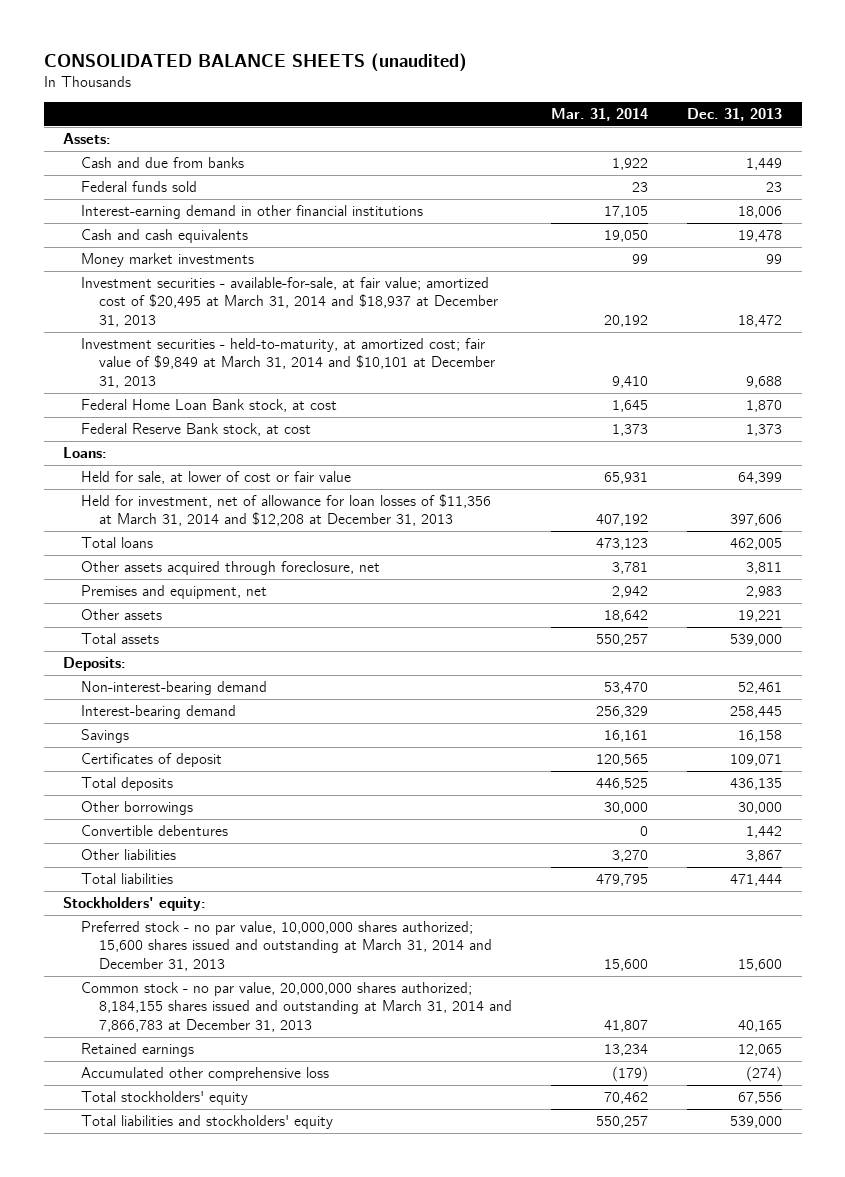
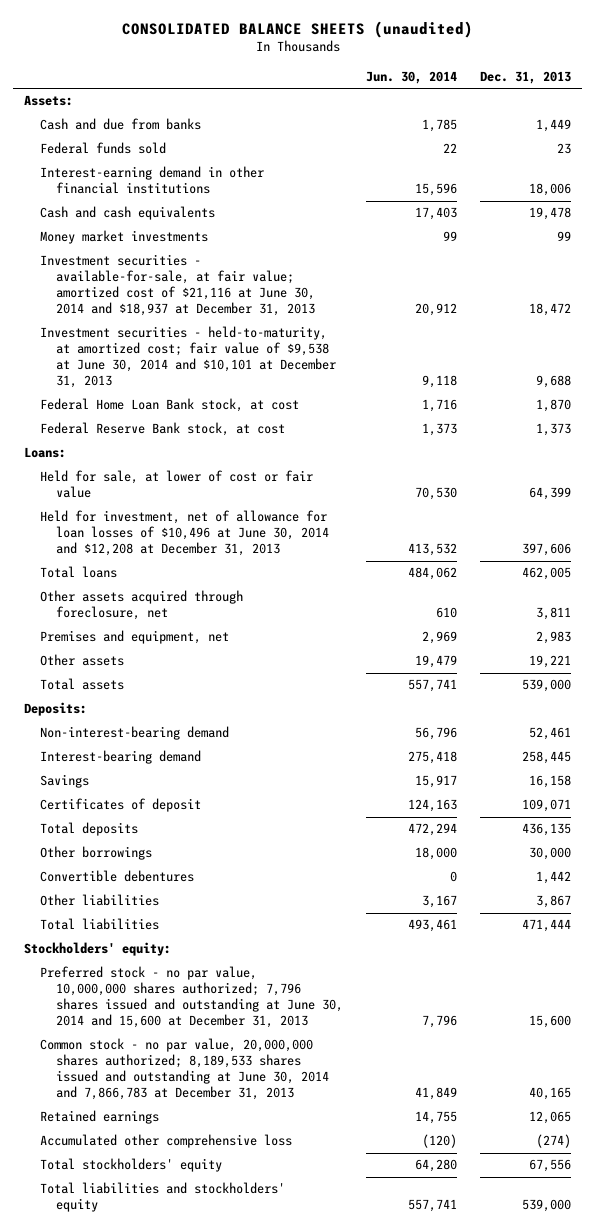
[551,108,649,122] Mar. 31, 2014 -> none
none -> [365,71,457,85] Jun. 30, 2014
[81,276,499,327] Investment securities - available-for-sale, at fair value; amortized cost of $20,495 at March 31, 2014 and $18,937 at December 31, 2013 -> [40,254,316,317] Investment securities - available-for-sale, at fair value; amortized cost of $21,116 at June 30, 2014 and $18,937 at December 31, 2013
[81,337,496,388] Investment securities - held-to-maturity, at amortized cost; fair value of $9,849 at March 31, 2014 and $10,101 at December 31, 2013 -> [40,326,337,389] Investment securities - held-to-maturity, at amortized cost; fair value of $9,538 at June 30, 2014 and $10,101 at December 31, 2013
[81,493,492,527] Held for investment, net of allowance for loan losses of $11,356 at March 31, 2014 and $12,208 at December 31, 2013 -> [40,510,330,557] Held for investment, net of allowance for loan losses of $10,496 at June 30, 2014 and $12,208 at December 31, 2013
[81,920,493,971] Preferred stock - no par value, 10,000,000 shares authorized; 15,600 shares issued and outstanding at March 31, 2014 and December 31, 2013 -> [40,966,344,1029] Preferred stock - no par value, 10,000,000 shares authorized; 7,796 shares issued and outstanding at June 30, 2014 and 15,600 at December 31, 2013
[81,981,513,1032] Common stock - no par value, 20,000,000 shares authorized; 8,184,155 shares issued and outstanding at March 31, 2014 and 7,866,783 at December 31, 2013 -> [40,1038,330,1101] Common stock - no par value, 20,000,000 shares authorized; 8,189,533 shares issued and outstanding at June 30, 2014 and 7,866,783 at December 31, 2013

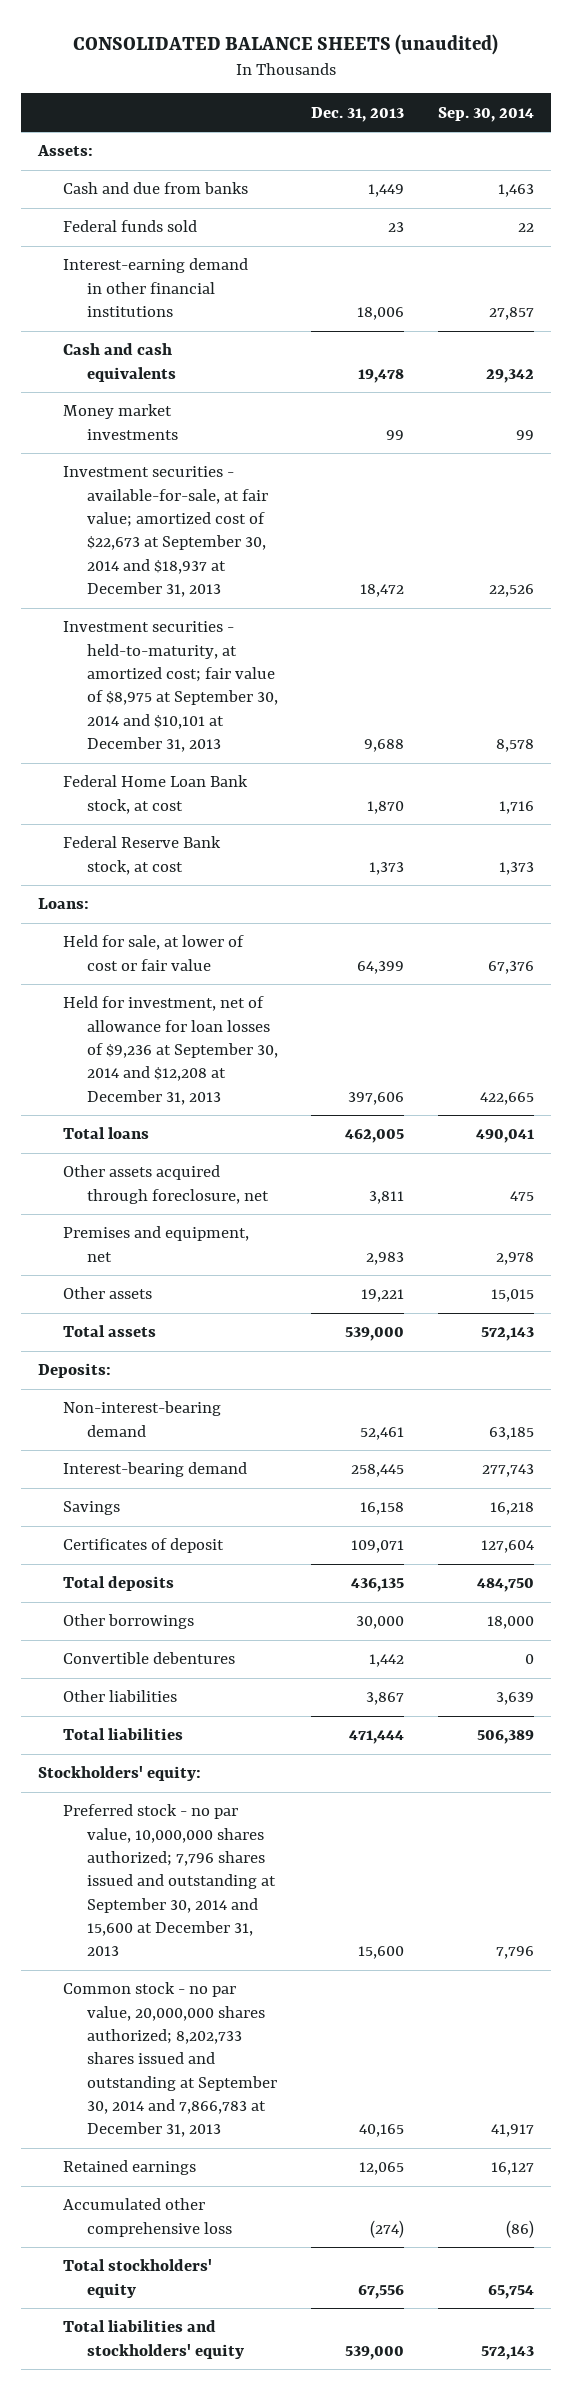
[365,71,457,85] Jun. 30, 2014 -> none
none -> [437,106,534,122] Sep. 30, 2014
[40,254,316,317] Investment securities - available-for-sale, at fair value; amortized cost of $21,116 at June 30, 2014 and $18,937 at December 31, 2013 -> [62,466,269,598] Investment securities - available-for-sale, at fair value; amortized cost of $22,673 at September 30, 2014 and $18,937 at December 31, 2013
[40,326,337,389] Investment securities - held-to-maturity, at amortized cost; fair value of $9,538 at June 30, 2014 and $10,101 at December 31, 2013 -> [62,621,279,753] Investment securities - held-to-maturity, at amortized cost; fair value of $8,975 at September 30, 2014 and $10,101 at December 31, 2013
[40,510,330,557] Held for investment, net of allowance for loan losses of $10,496 at June 30, 2014 and $12,208 at December 31, 2013 -> [62,996,279,1105] Held for investment, net of allowance for loan losses of $9,236 at September 30, 2014 and $12,208 at December 31, 2013
[40,966,344,1029] Preferred stock - no par value, 10,000,000 shares authorized; 7,796 shares issued and outstanding at June 30, 2014 and 15,600 at December 31, 2013 -> [62,1804,277,1957] Preferred stock - no par value, 10,000,000 shares authorized; 7,796 shares issued and outstanding at September 30, 2014 and 15,600 at December 31, 2013
[40,1038,330,1101] Common stock - no par value, 20,000,000 shares authorized; 8,189,533 shares issued and outstanding at June 30, 2014 and 7,866,783 at December 31, 2013 -> [62,1982,278,2138] Common stock - no par value, 20,000,000 shares authorized; 8,202,733 shares issued and outstanding at September 30, 2014 and 7,866,783 at December 31, 2013

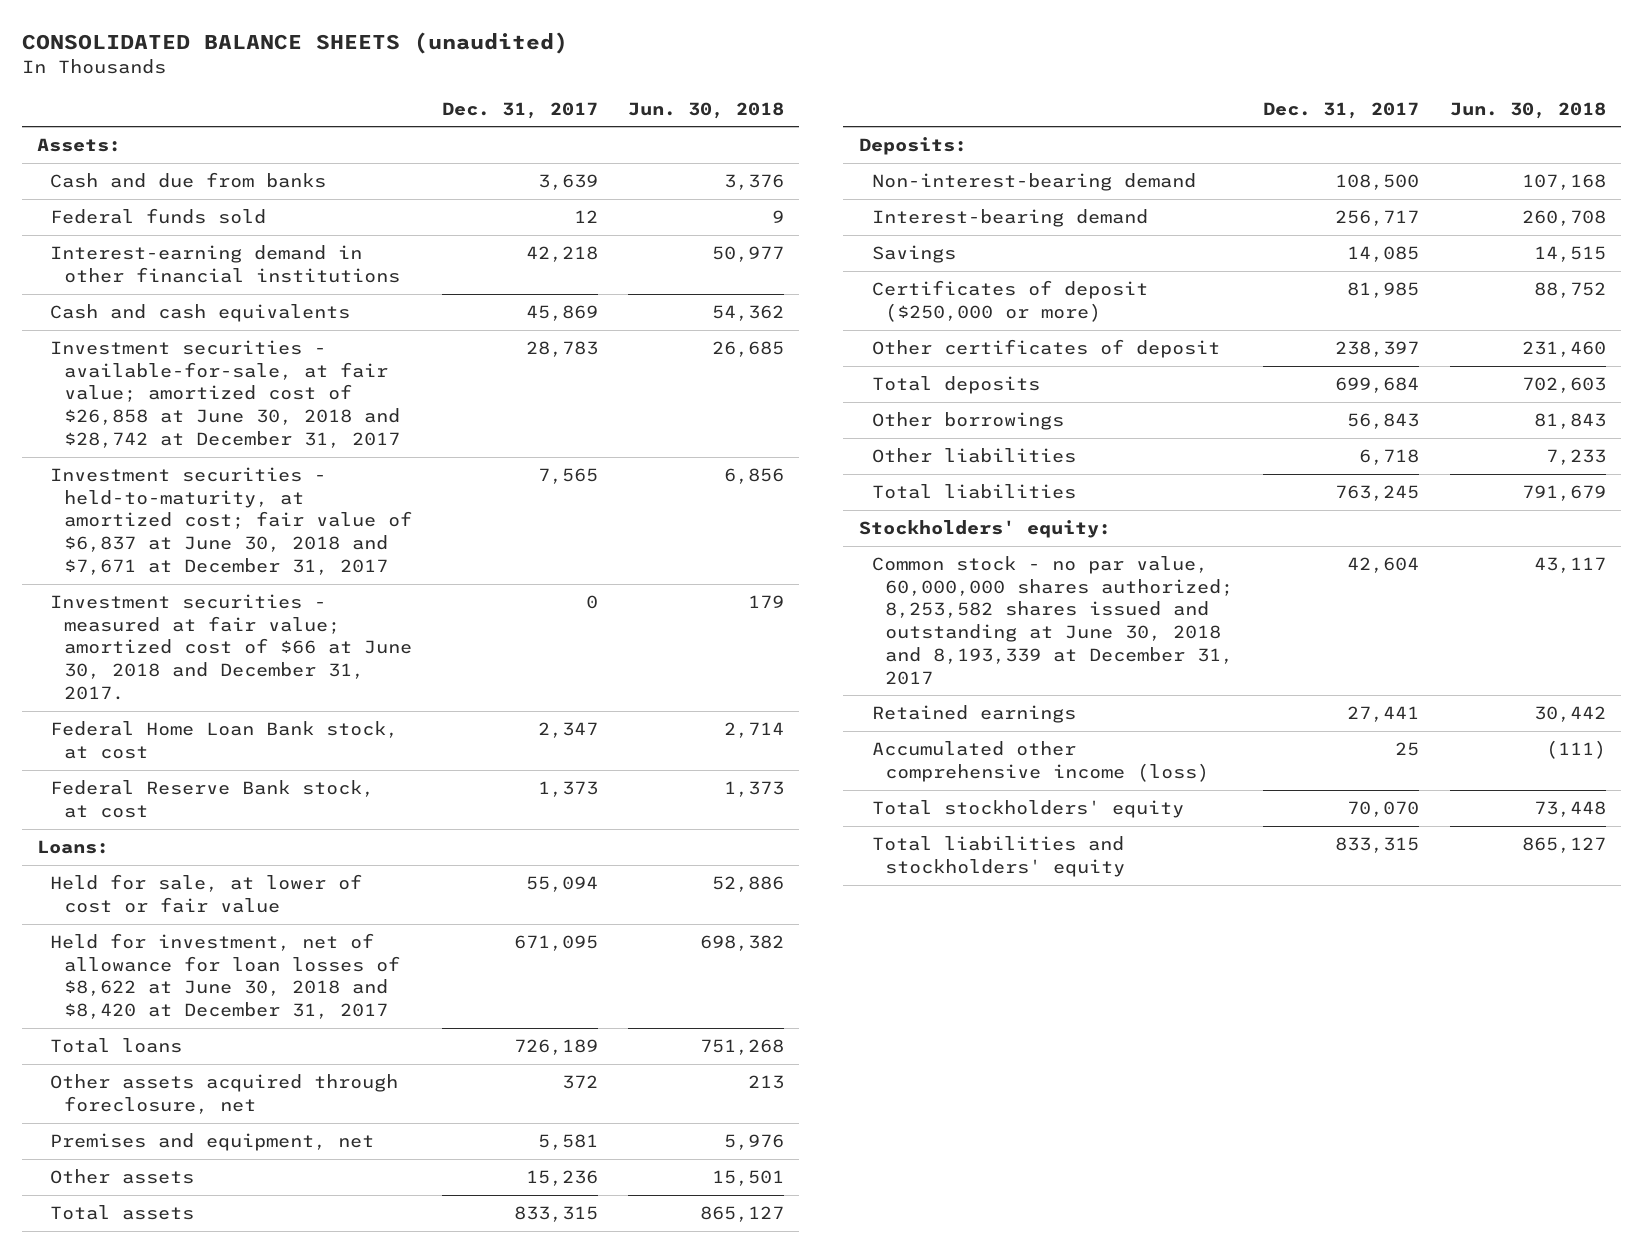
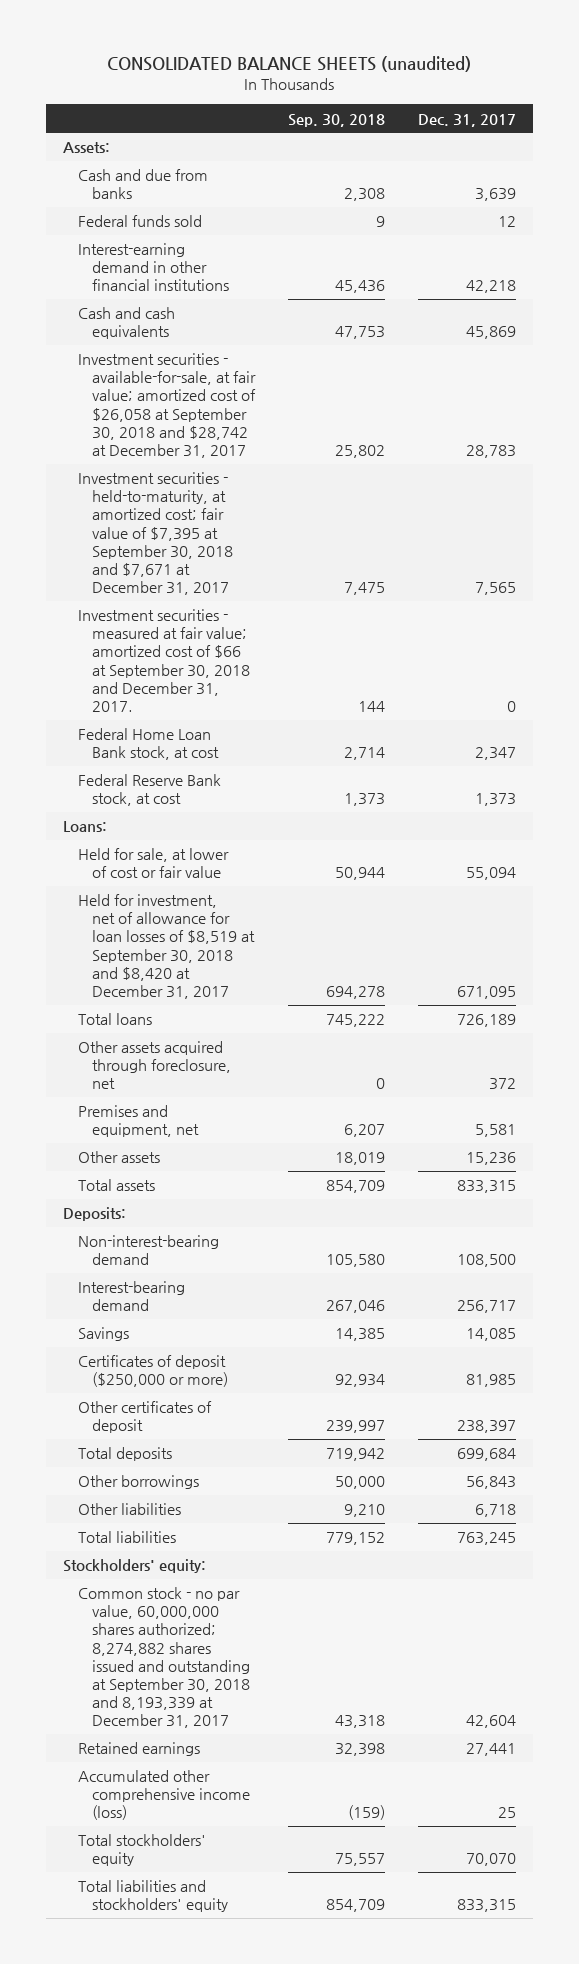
[628,101,785,119] Jun. 30, 2018 -> none
none -> [288,113,386,127] Sep. 30, 2018
[50,340,400,448] Investment securities - available-for-sale, at fair value; amortized cost of $26,858 at June 30, 2018 and $28,742 at December 31, 2017 -> [77,353,257,458] Investment securities - available-for-sale, at fair value; amortized cost of $26,058 at September 30, 2018 and $28,742 at December 31, 2017
[50,467,412,575] Investment securities - held-to-maturity, at amortized cost; fair value of $6,837 at June 30, 2018 and $7,671 at December 31, 2017 -> [77,472,234,595] Investment securities - held-to-maturity, at amortized cost; fair value of $7,395 at September 30, 2018 and $7,671 at December 31, 2017
[50,594,412,700] Investment securities - measured at fair value; amortized cost of $66 at June 30, 2018 and December 31, 2017. -> [77,609,251,712] Investment securities - measured at fair value; amortized cost of $66 at September 30, 2018 and December 31, 2017.
[50,933,400,1020] Held for investment, net of allowance for loan losses of $8,622 at June 30, 2018 and $8,420 at December 31, 2017 -> [77,894,256,999] Held for investment, net of allowance for loan losses of $8,519 at September 30, 2018 and $8,420 at December 31, 2017
[871,556,1234,685] Common stock - no par value, 60,000,000 shares authorized; 8,253,582 shares issued and outstanding at June 30, 2018 and 8,193,339 at December 31, 2017 -> [77,1587,251,1729] Common stock - no par value, 60,000,000 shares authorized; 8,274,882 shares issued and outstanding at September 30, 2018 and 8,193,339 at December 31, 2017

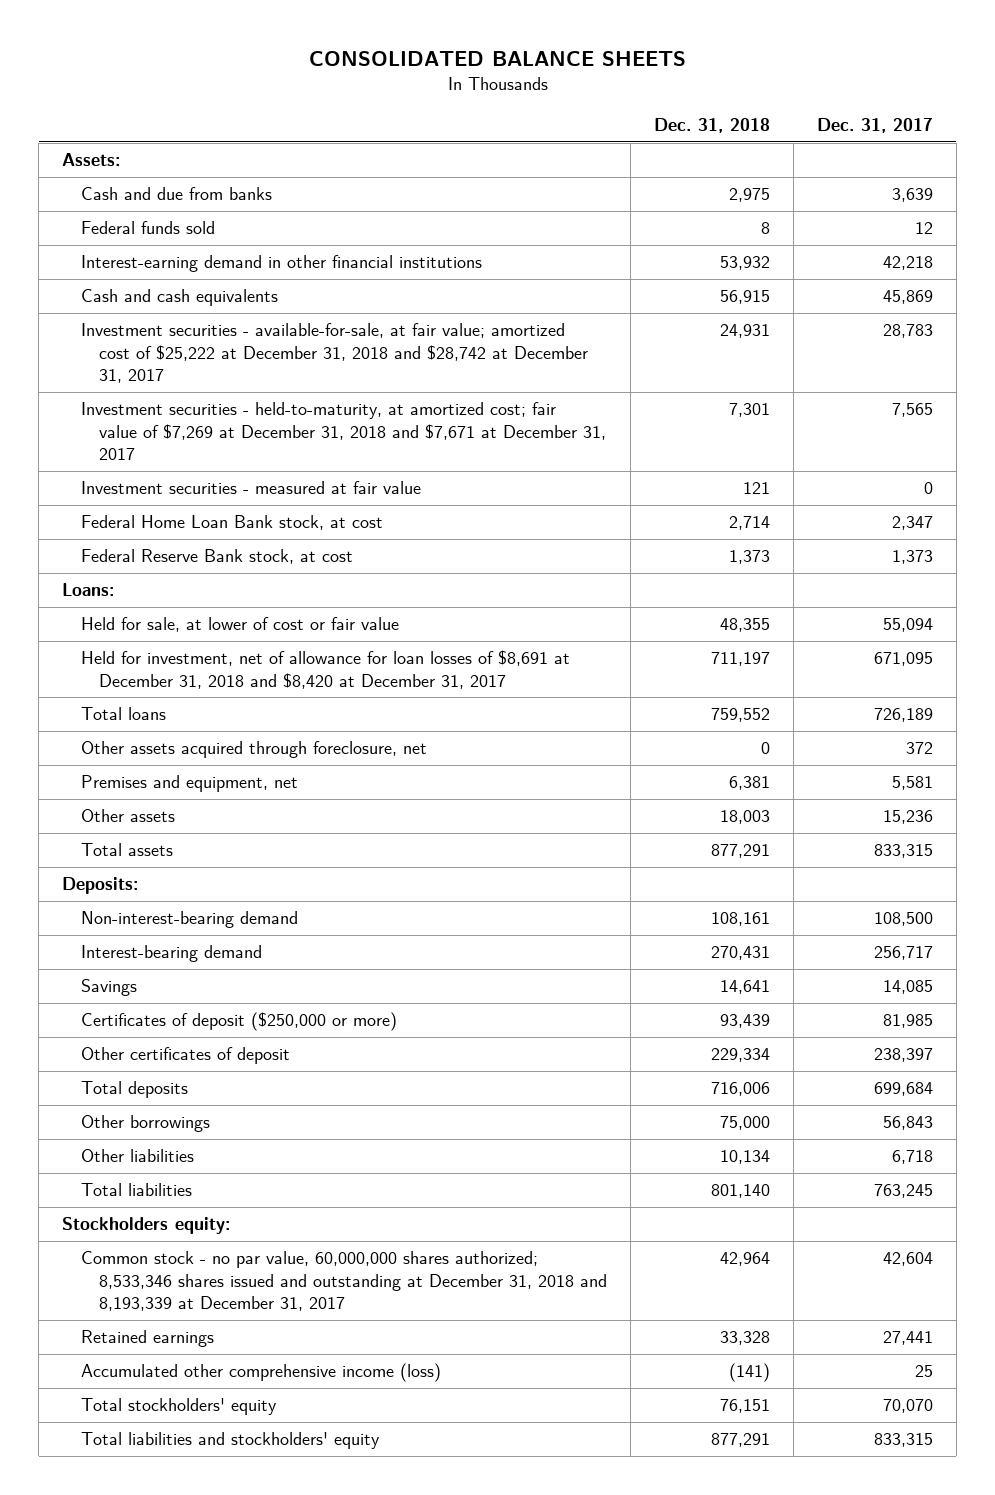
[107,56,472,73] CONSOLIDATED BALANCE SHEETS (unaudited) -> [308,51,686,67] CONSOLIDATED BALANCE SHEETS
[288,113,386,127] Sep. 30, 2018 -> none
none -> [654,117,771,133] Dec. 31, 2018
[77,353,257,458] Investment securities - available-for-sale, at fair value; amortized cost of $26,058 at September 30, 2018 and $28,742 at December 31, 2017 -> [80,323,589,383] Investment securities - available-for-sale, at fair value; amortized cost of $25,222 at December 31, 2018 and $28,742 at December 31, 2017
[77,472,234,595] Investment securities - held-to-maturity, at amortized cost; fair value of $7,395 at September 30, 2018 and $7,671 at December 31, 2017 -> [80,402,607,460] Investment securities - held-to-maturity, at amortized cost; fair value of $7,269 at December 31, 2018 and $7,671 at December 31, 2017
[77,609,251,712] Investment securities - measured at fair value; amortized cost of $66 at September 30, 2018 and December 31, 2017. -> [80,481,421,495] Investment securities - measured at fair value
[77,894,256,999] Held for investment, net of allowance for loan losses of $8,519 at September 30, 2018 and $8,420 at December 31, 2017 -> [80,650,570,689] Held for investment, net of allowance for loan losses of $8,691 at December 31, 2018 and $8,420 at December 31, 2017
[62,1559,206,1574] Stockholders' equity: -> [62,1217,231,1235] Stockholders equity:
[77,1587,251,1729] Common stock - no par value, 60,000,000 shares authorized; 8,274,882 shares issued and outstanding at September 30, 2018 and 8,193,339 at December 31, 2017 -> [80,1251,608,1311] Common stock - no par value, 60,000,000 shares authorized; 8,533,346 shares issued and outstanding at December 31, 2018 and 8,193,339 at December 31, 2017

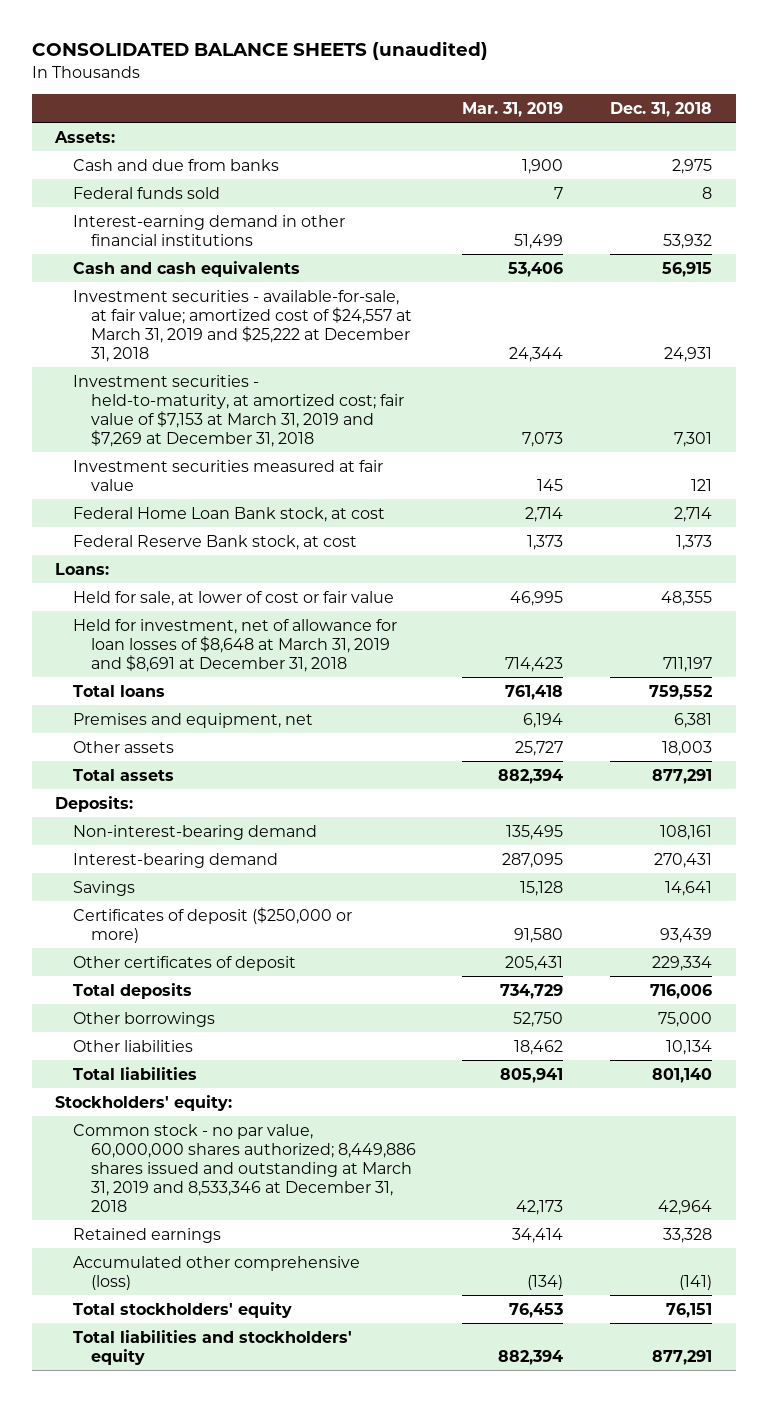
[308,51,686,67] CONSOLIDATED BALANCE SHEETS -> [31,41,488,61] CONSOLIDATED BALANCE SHEETS (unaudited)
[816,117,933,133] Dec. 31, 2017 -> none
none -> [462,101,564,117] Mar. 31, 2019
[80,323,589,383] Investment securities - available-for-sale, at fair value; amortized cost of $25,222 at December 31, 2018 and $28,742 at December 31, 2017 -> [72,289,412,362] Investment securities - available-for-sale, at fair value; amortized cost of $24,557 at March 31, 2019 and $25,222 at December 31, 2018
[80,402,607,460] Investment securities - held-to-maturity, at amortized cost; fair value of $7,269 at December 31, 2018 and $7,671 at December 31, 2017 -> [72,374,404,447] Investment securities - held-to-maturity, at amortized cost; fair value of $7,153 at March 31, 2019 and $7,269 at December 31, 2018
[80,481,421,495] Investment securities - measured at fair value -> [72,459,383,491] Investment securities measured at fair value
[80,650,570,689] Held for investment, net of allowance for loan losses of $8,691 at December 31, 2018 and $8,420 at December 31, 2017 -> [72,618,397,672] Held for investment, net of allowance for loan losses of $8,648 at March 31, 2019 and $8,691 at December 31, 2018
[80,741,427,759] Other assets acquired through foreclosure, net -> none
[62,1217,231,1235] Stockholders equity: -> [55,1094,233,1111] Stockholders' equity:
[80,1251,608,1311] Common stock - no par value, 60,000,000 shares authorized; 8,533,346 shares issued and outstanding at December 31, 2018 and 8,193,339 at December 31, 2017 -> [72,1123,416,1212] Common stock - no par value, 60,000,000 shares authorized; 8,449,886 shares issued and outstanding at March 31, 2019 and 8,533,346 at December 31, 2018
[80,1363,441,1383] Accumulated other comprehensive income (loss) -> [72,1255,360,1290] Accumulated other comprehensive (loss)

